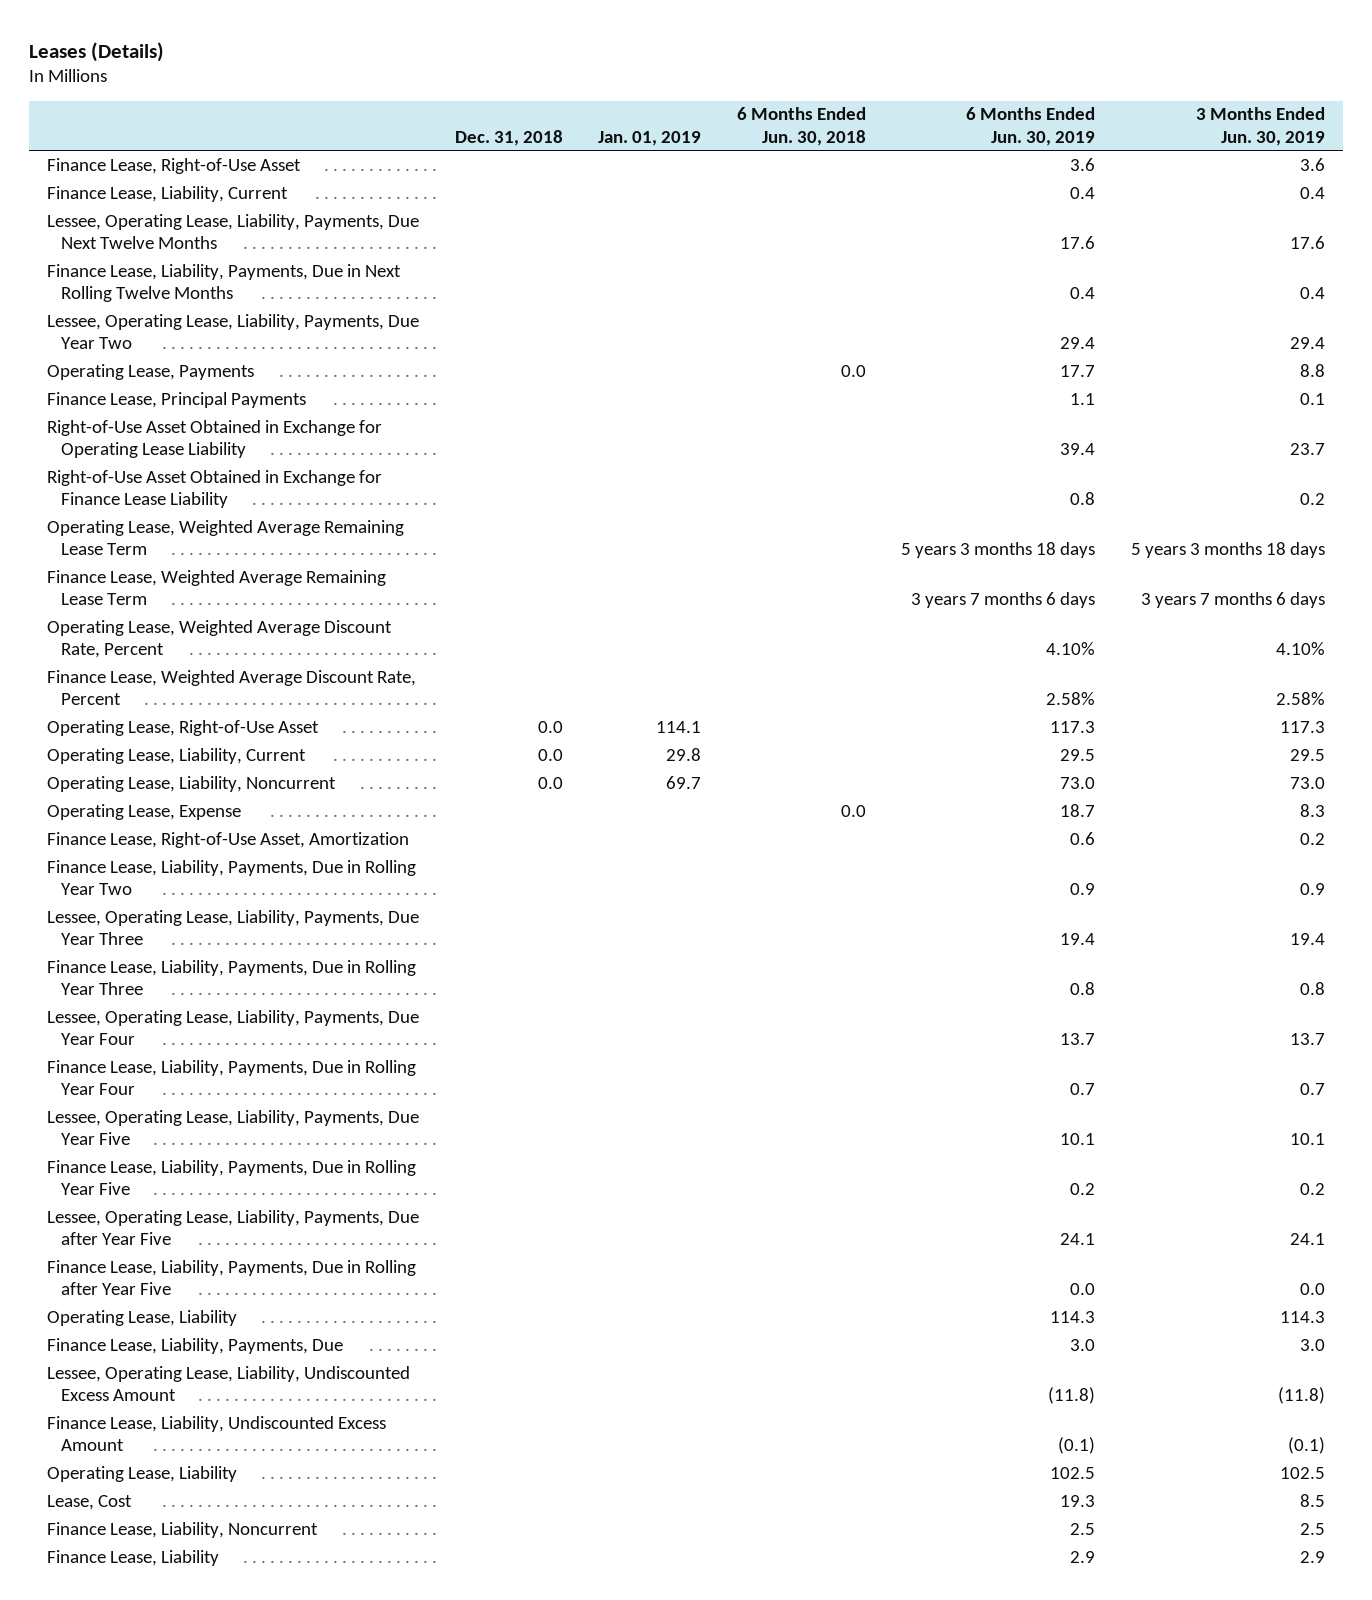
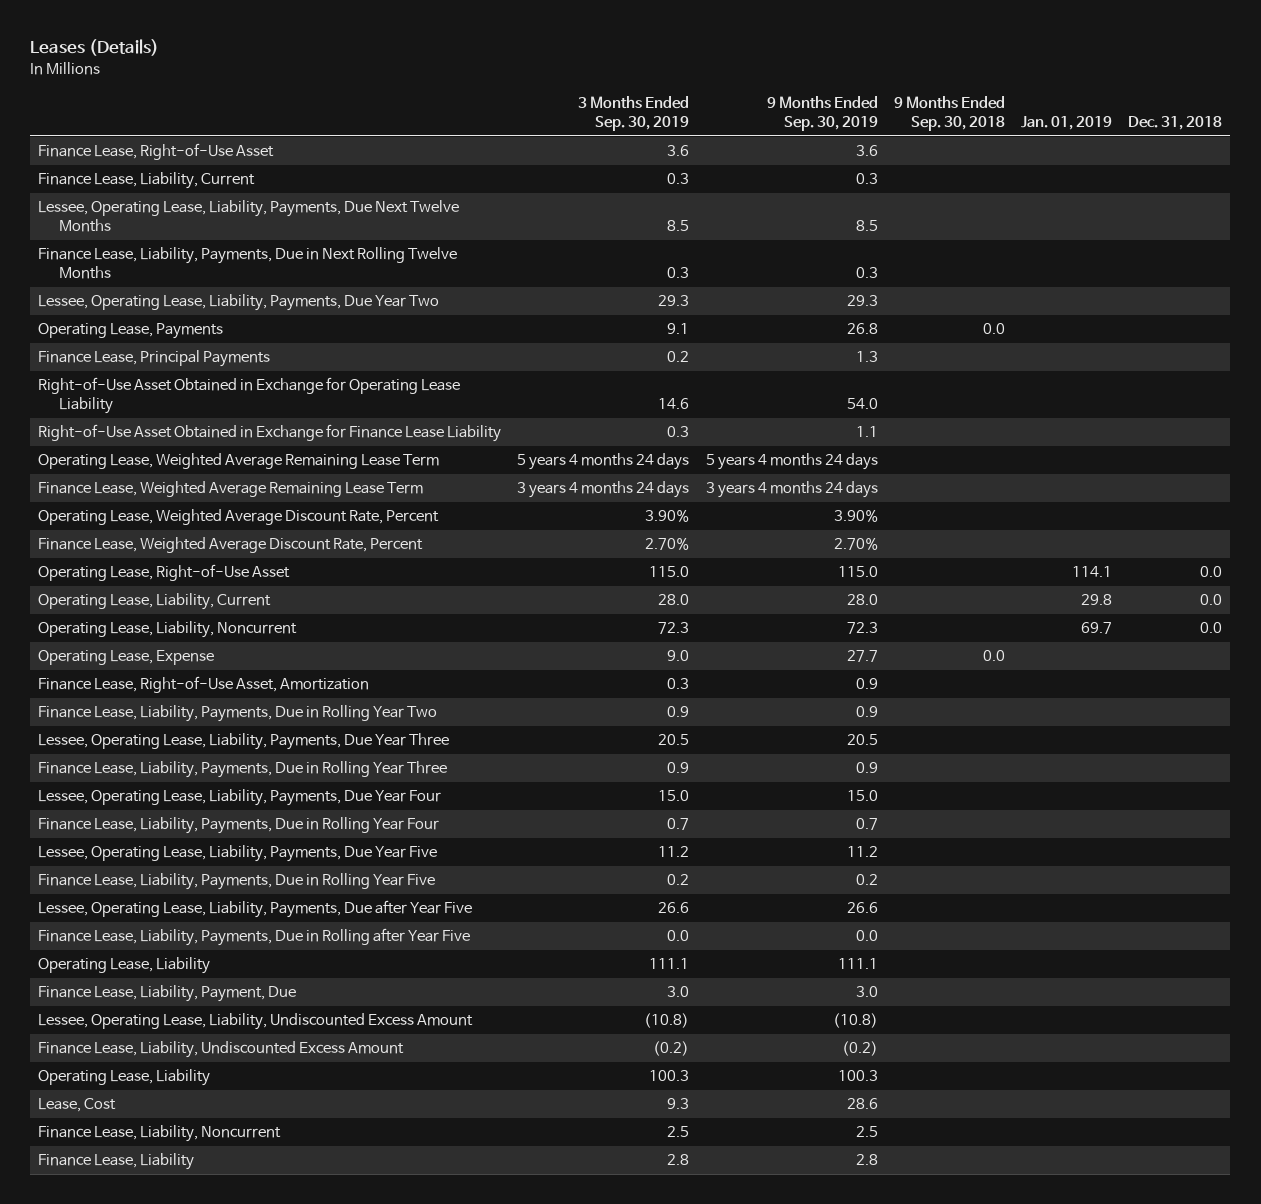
[736,107,866,146] 6 Months Ended Jun. 30, 2018 -> none
[966,107,1096,146] 6 Months Ended Jun. 30, 2019 -> none
[1195,107,1325,146] 3 Months Ended Jun. 30, 2019 -> none
none -> [578,96,690,132] 3 Months Ended Sep. 30, 2019
none -> [766,96,878,132] 9 Months Ended Sep. 30, 2019
none -> [893,96,1005,132] 9 Months Ended Sep. 30, 2018
[46,1337,343,1354] Finance Lease, Liability, Payments, Due -> [38,985,297,1003] Finance Lease, Liability, Payment, Due

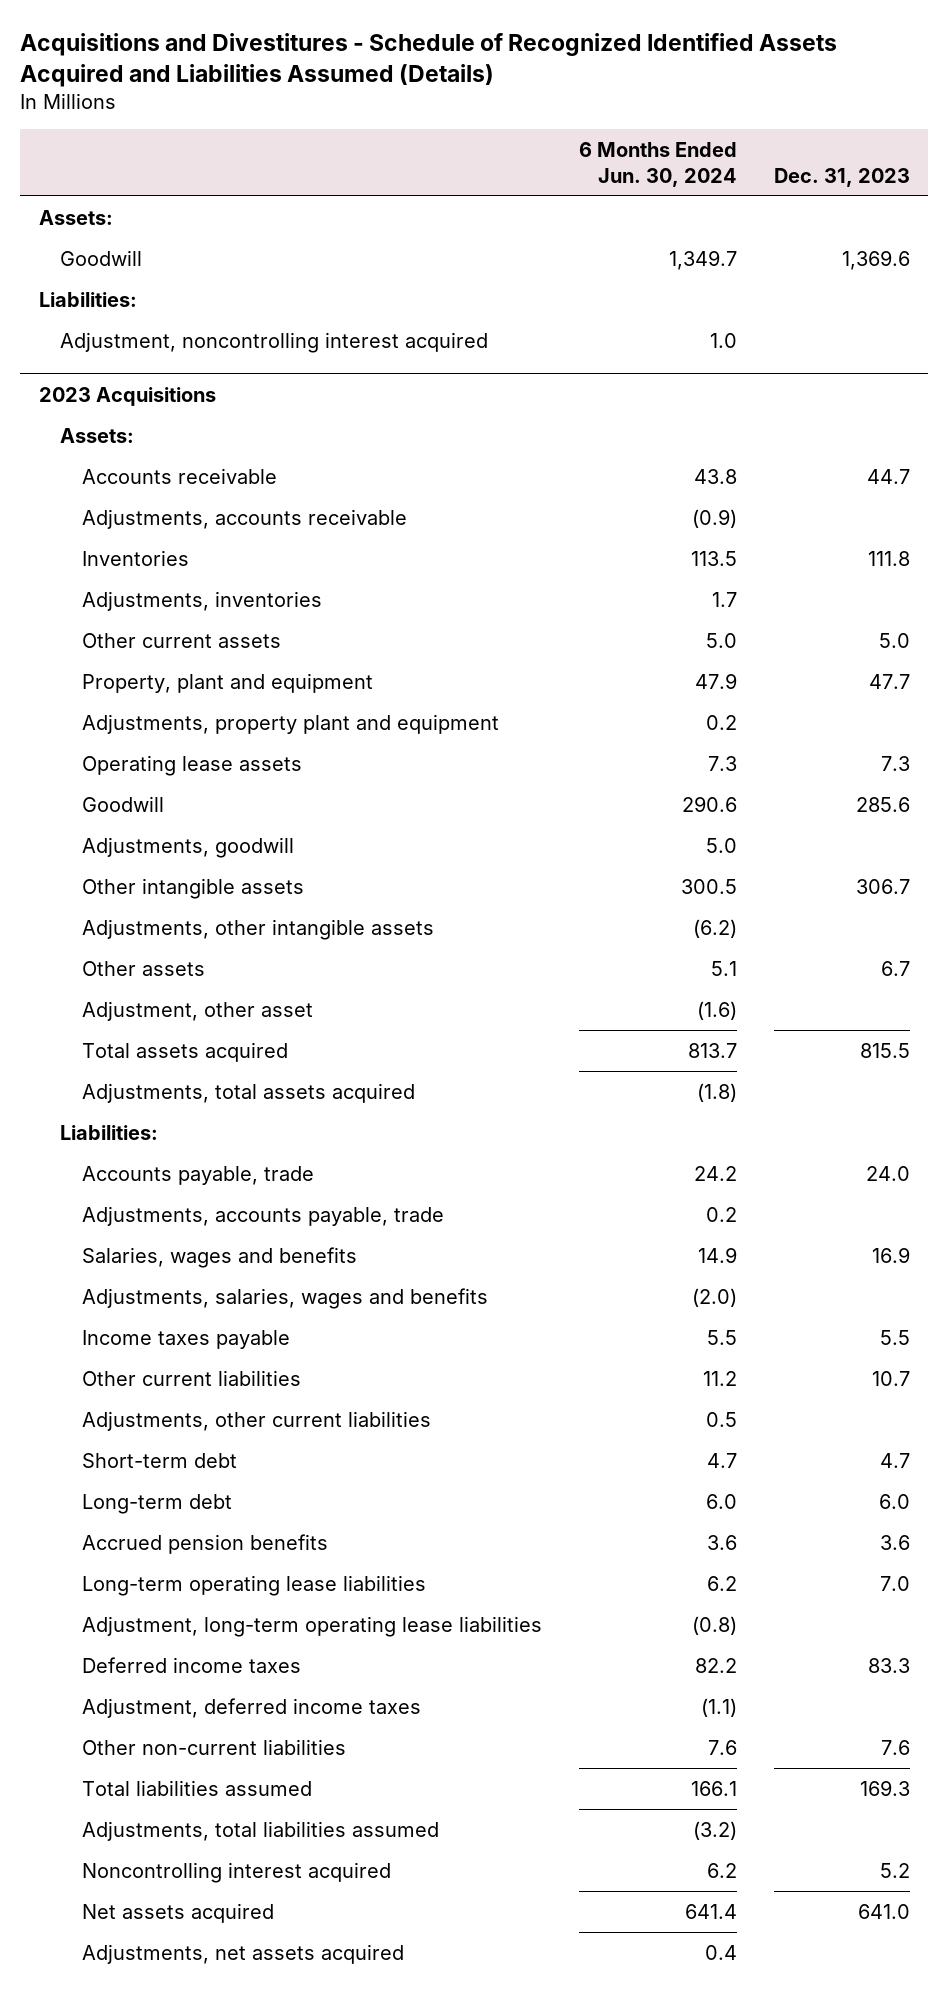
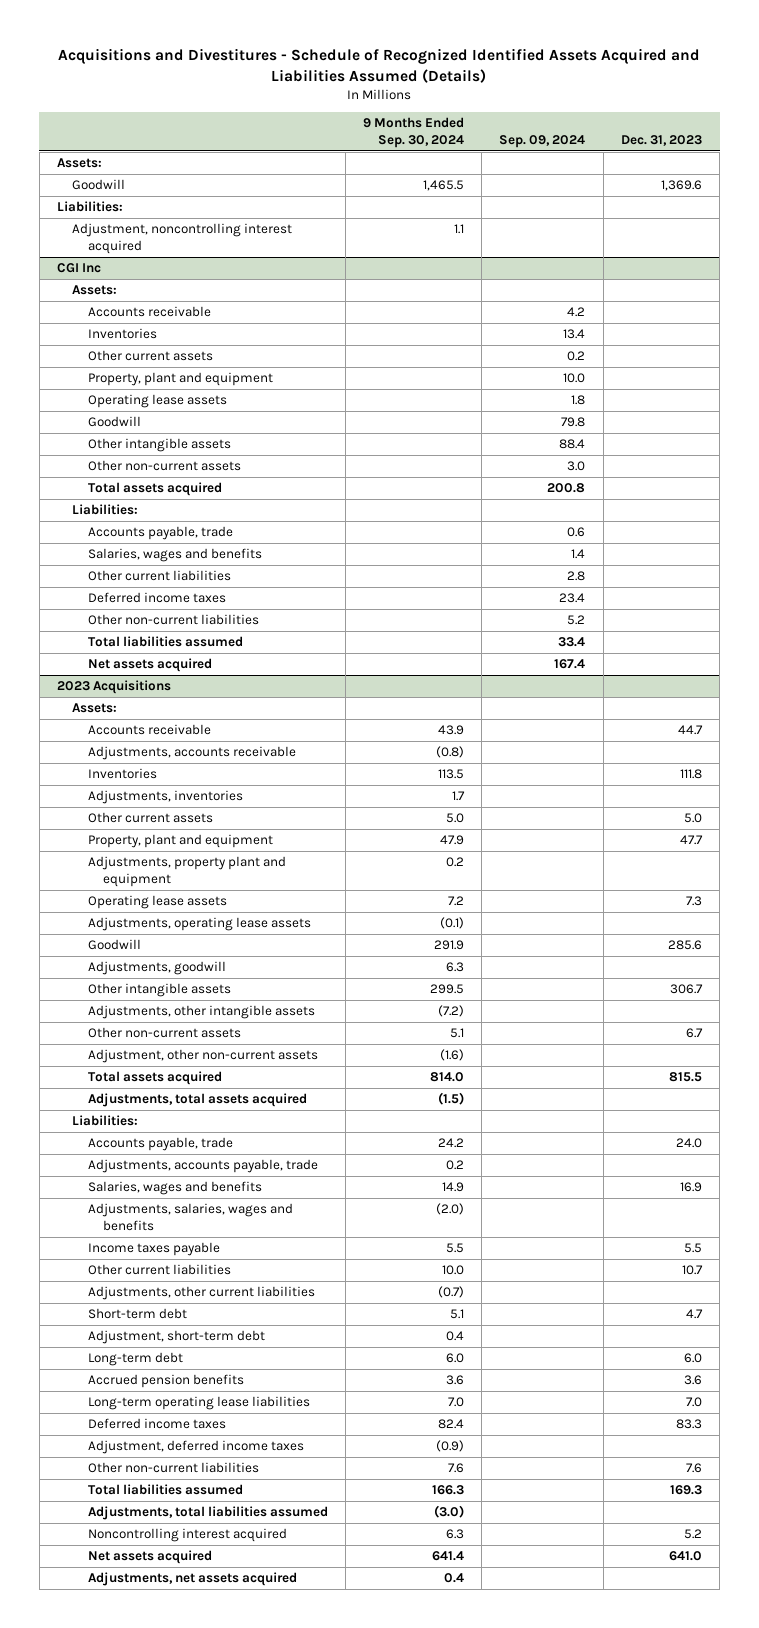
[578,142,737,187] 6 Months Ended Jun. 30, 2024 -> none
none -> [362,117,464,148] 9 Months Ended Sep. 30, 2024
none -> [499,134,586,148] Sep. 09, 2024
none -> [56,263,101,274] CGI Inc
none -> [72,285,118,296] Assets:
none -> [87,306,211,318] Accounts receivable
none -> [87,328,157,340] Inventories
none -> [87,350,213,362] Other current assets
none -> [87,372,273,387] Property, plant and equipment
none -> [87,394,227,409] Operating lease assets
none -> [87,416,141,428] Goodwill
none -> [87,438,231,453] Other intangible assets
none -> [87,460,241,472] Other non-current assets
none -> [87,482,222,497] Total assets acquired
none -> [72,504,139,516] Liabilities:
none -> [87,526,233,541] Accounts payable, trade
none -> [87,548,262,563] Salaries, wages and benefits
none -> [87,570,231,582] Other current liabilities
none -> [87,592,226,604] Deferred income taxes
none -> [87,614,259,626] Other non-current liabilities
none -> [87,636,243,648] Total liabilities assumed
none -> [87,658,212,673] Net assets acquired
none -> [87,917,311,932] Adjustments, operating lease assets
[81,960,205,976] Other assets -> [87,1027,241,1039] Other non-current assets
[81,1000,313,1021] Adjustment, other asset -> [87,1049,318,1064] Adjustment, other non-current assets
none -> [87,1330,265,1345] Adjustment, short-term debt
[81,1615,542,1637] Adjustment, long-term operating lease liabilities -> none

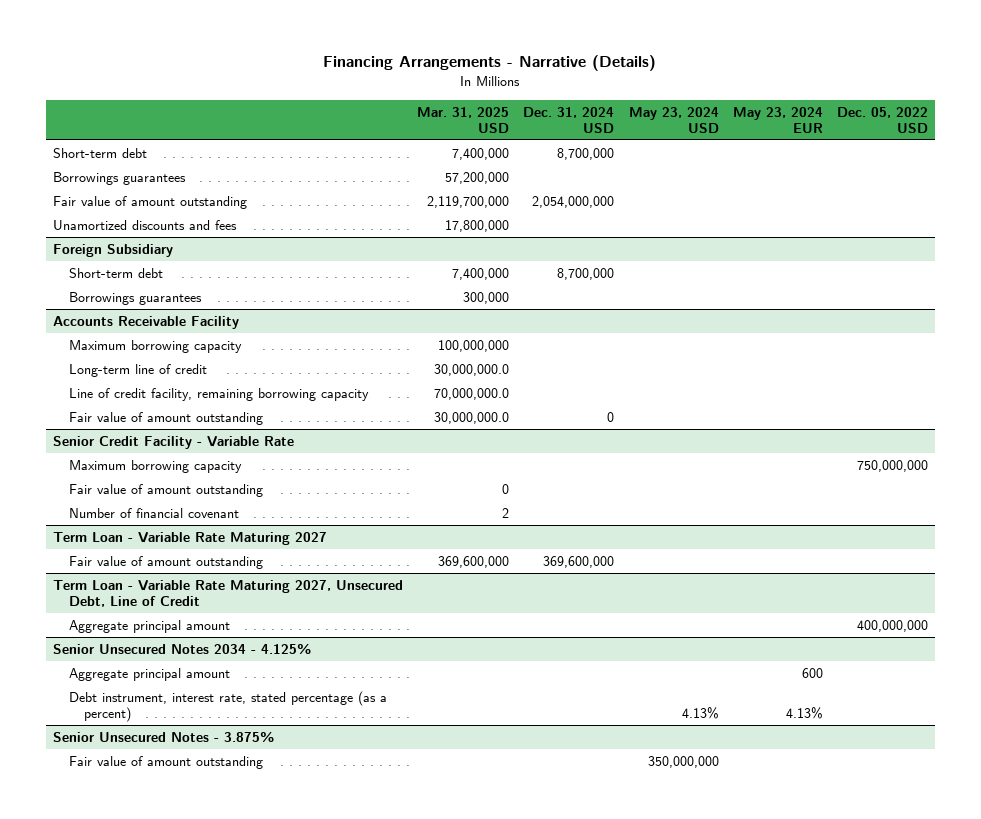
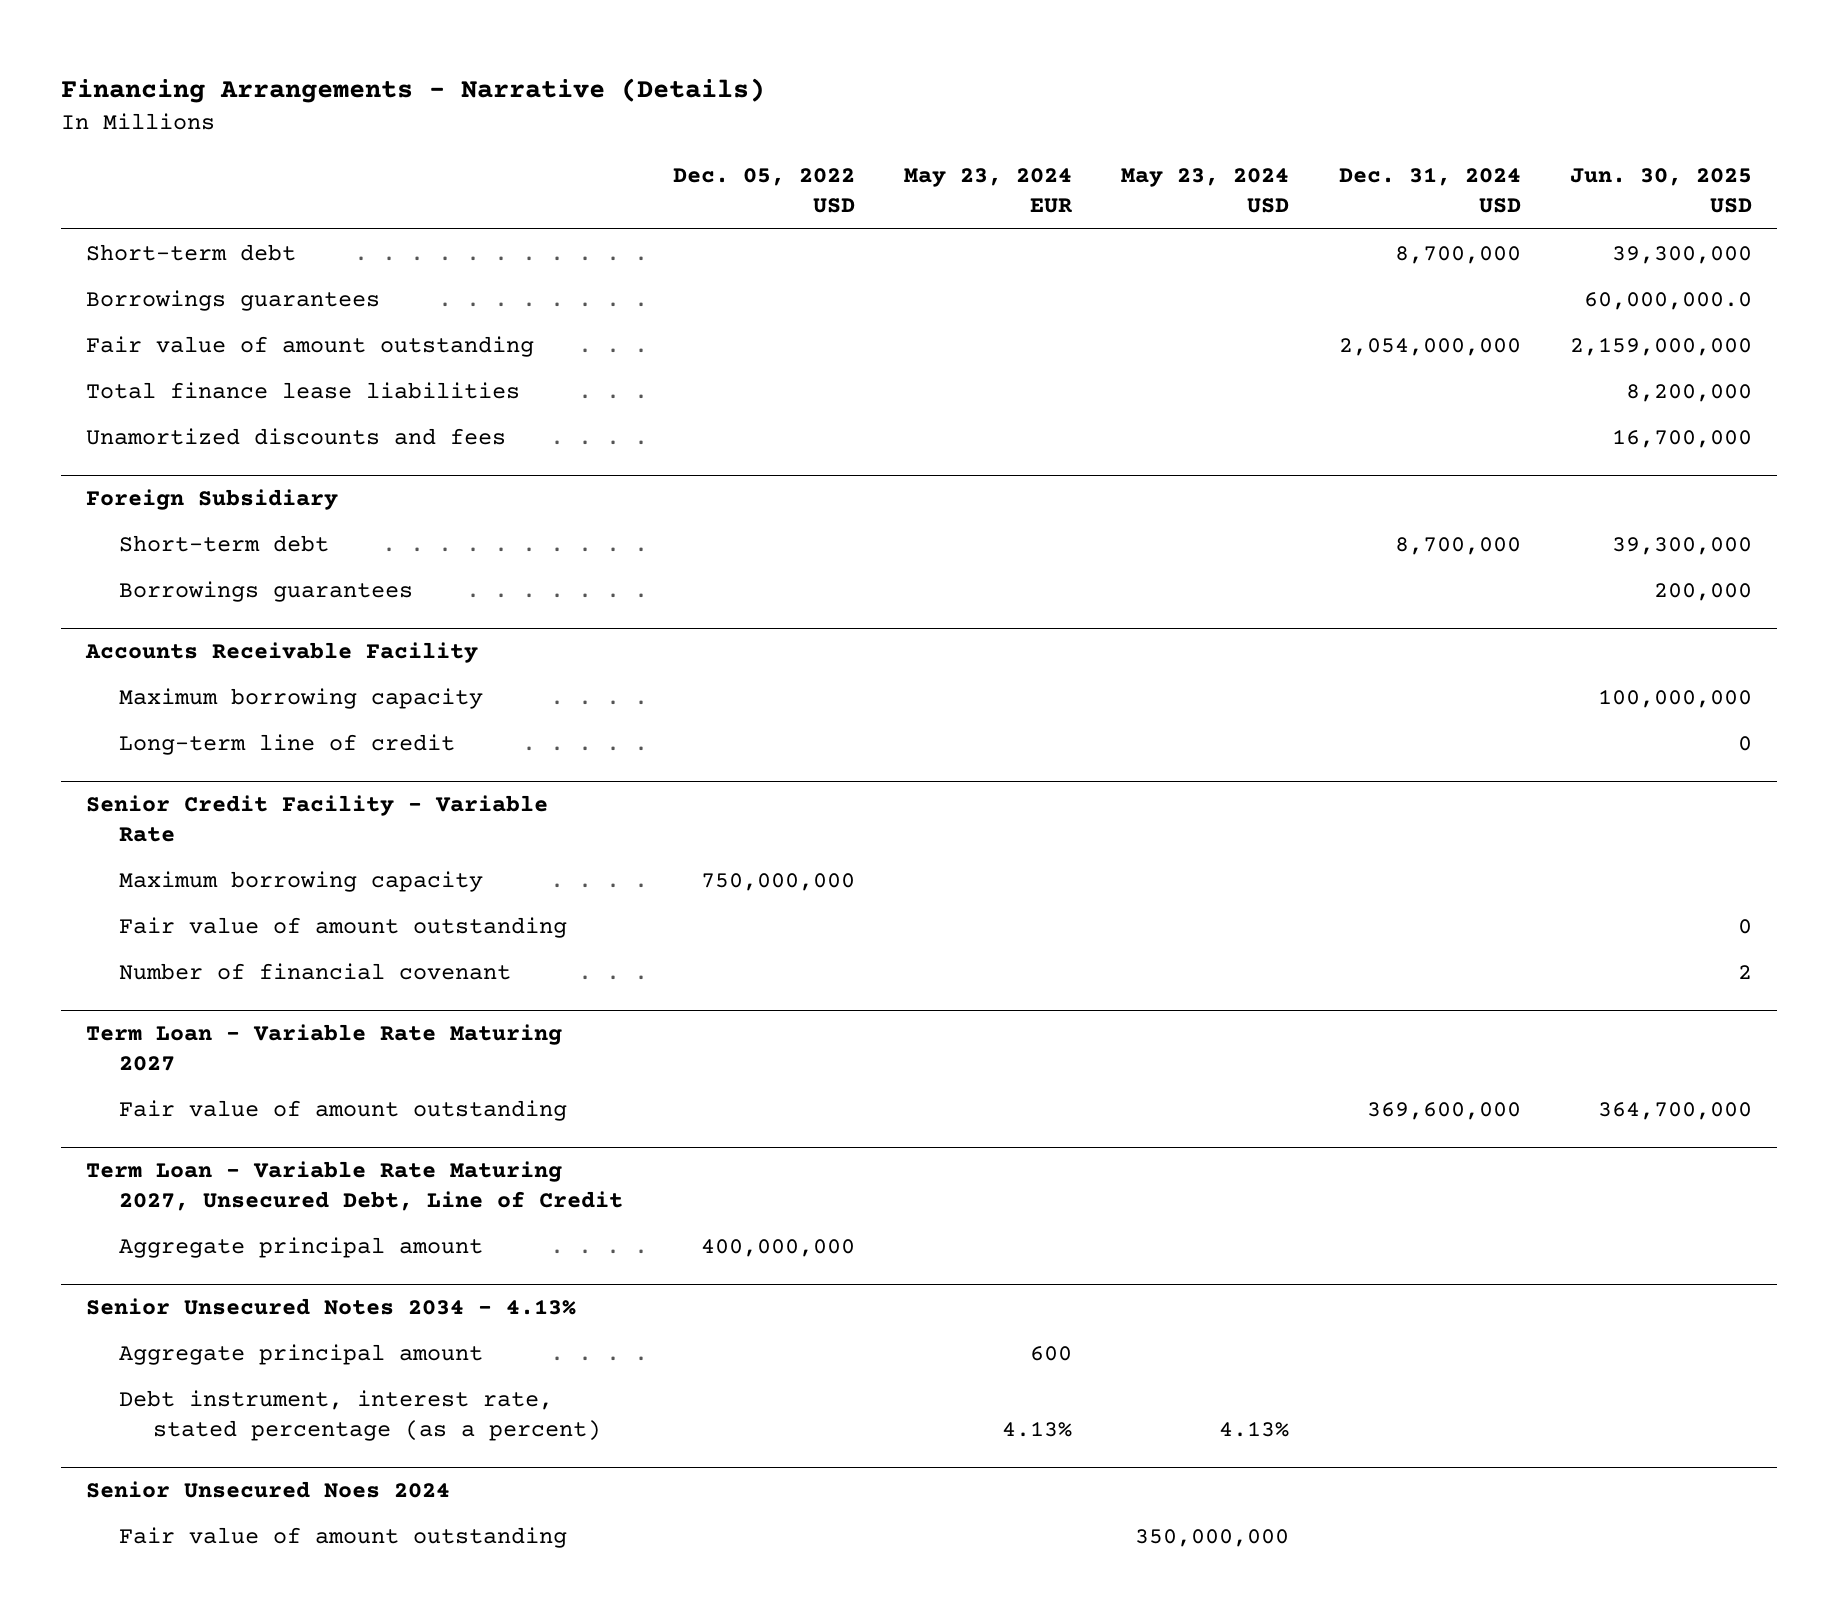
[417,106,510,133] Mar. 31, 2025 USD -> none
none -> [1569,168,1752,214] Jun. 30, 2025 USD
none -> [85,381,520,399] Total finance lease liabilities
[68,387,369,401] Line of credit facility, remaining borrowing capacity -> none
[68,411,263,425] Fair value of amount outstanding -> none
[53,642,312,654] Senior Unsecured Notes 2034 - 4.125% -> [85,1297,576,1315] Senior Unsecured Notes 2034 - 4.13%
[53,730,275,742] Senior Unsecured Notes - 3.875% -> [85,1480,450,1498] Senior Unsecured Noes 2024

